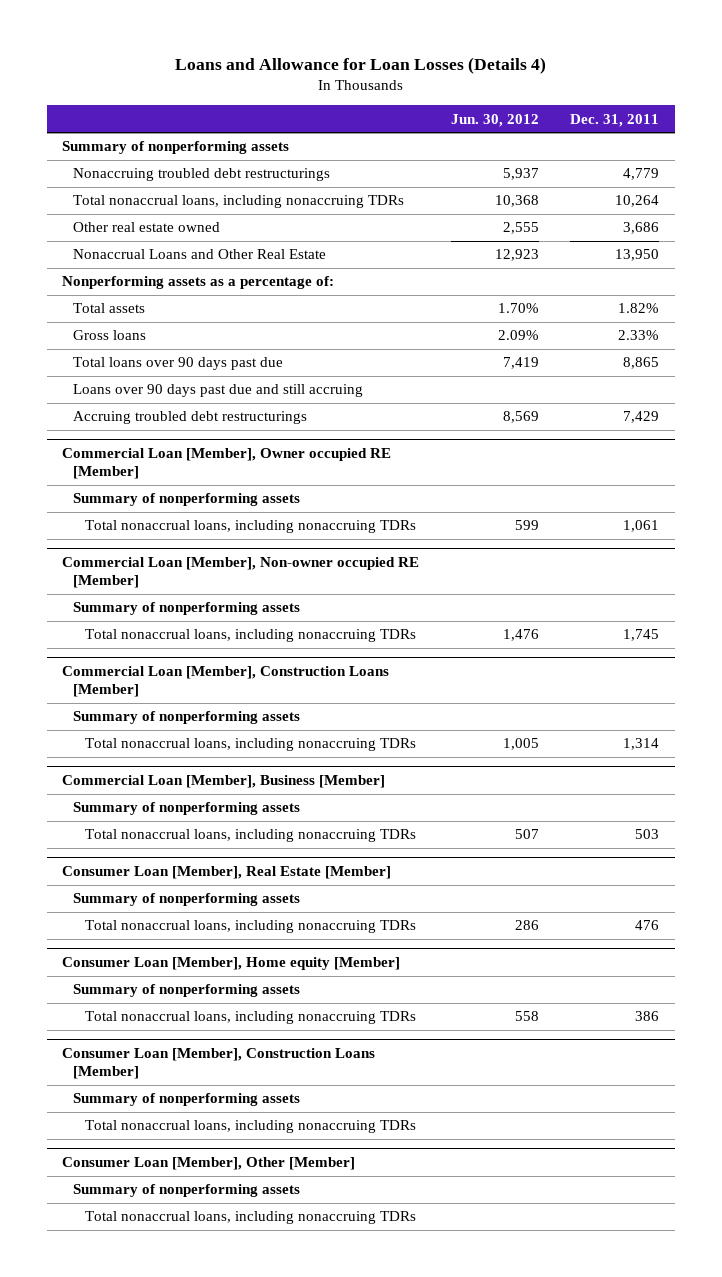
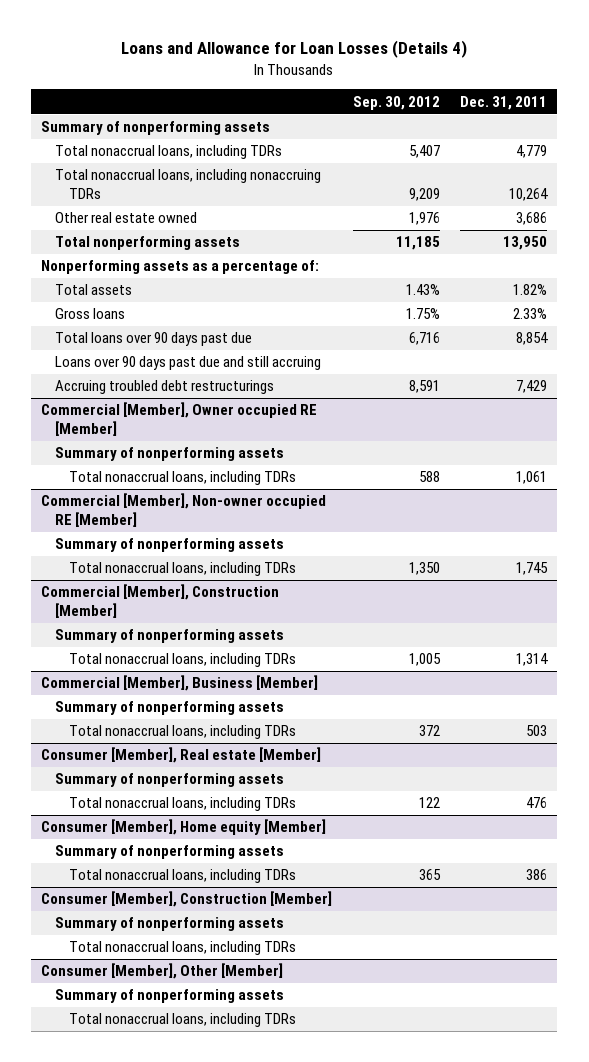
[450,113,539,127] Jun. 30, 2012 -> none
none -> [352,95,440,110] Sep. 30, 2012
[73,168,331,182] Nonaccruing troubled debt restructurings -> [54,145,282,160] Total nonaccrual loans, including TDRs
[73,249,327,260] Nonaccrual Loans and Other Real Estate -> [54,236,240,251] Total nonperforming assets
[623,357,660,370] 8,865 -> [516,332,549,346] 8,854
[62,447,392,480] Commercial Loan [Member], Owner occupied RE [Member] -> [41,402,318,436] Commercial [Member], Owner occupied RE [Member]
[84,520,416,534] Total nonaccrual loans, including nonaccruing TDRs -> [68,471,296,486] Total nonaccrual loans, including TDRs
[62,556,420,589] Commercial Loan [Member], Non-owner occupied RE [Member] -> [41,493,327,527] Commercial [Member], Non-owner occupied RE [Member]
[84,629,416,643] Total nonaccrual loans, including nonaccruing TDRs -> [68,562,296,577] Total nonaccrual loans, including TDRs
[62,665,390,698] Commercial Loan [Member], Construction Loans [Member] -> [41,584,280,618] Commercial [Member], Construction [Member]
[84,738,416,752] Total nonaccrual loans, including nonaccruing TDRs -> [68,653,296,668] Total nonaccrual loans, including TDRs
[62,774,386,788] Commercial Loan [Member], Business [Member] -> [41,675,319,692] Commercial [Member], Business [Member]
[84,829,416,843] Total nonaccrual loans, including nonaccruing TDRs -> [68,725,296,740] Total nonaccrual loans, including TDRs
[62,865,392,879] Consumer Loan [Member], Real Estate [Member] -> [41,747,322,764] Consumer [Member], Real estate [Member]
[84,920,416,934] Total nonaccrual loans, including nonaccruing TDRs -> [68,797,296,812] Total nonaccrual loans, including TDRs
[62,956,401,970] Consumer Loan [Member], Home equity [Member] -> [41,819,327,836] Consumer [Member], Home equity [Member]
[84,1011,416,1025] Total nonaccrual loans, including nonaccruing TDRs -> [68,869,296,884] Total nonaccrual loans, including TDRs
[62,1047,376,1080] Consumer Loan [Member], Construction Loans [Member] -> [41,891,333,908] Consumer [Member], Construction [Member]
[84,1120,416,1134] Total nonaccrual loans, including nonaccruing TDRs -> [68,941,296,956] Total nonaccrual loans, including TDRs
[62,1156,356,1170] Consumer Loan [Member], Other [Member] -> [41,963,284,980] Consumer [Member], Other [Member]
[84,1211,416,1225] Total nonaccrual loans, including nonaccruing TDRs -> [68,1013,296,1028] Total nonaccrual loans, including TDRs

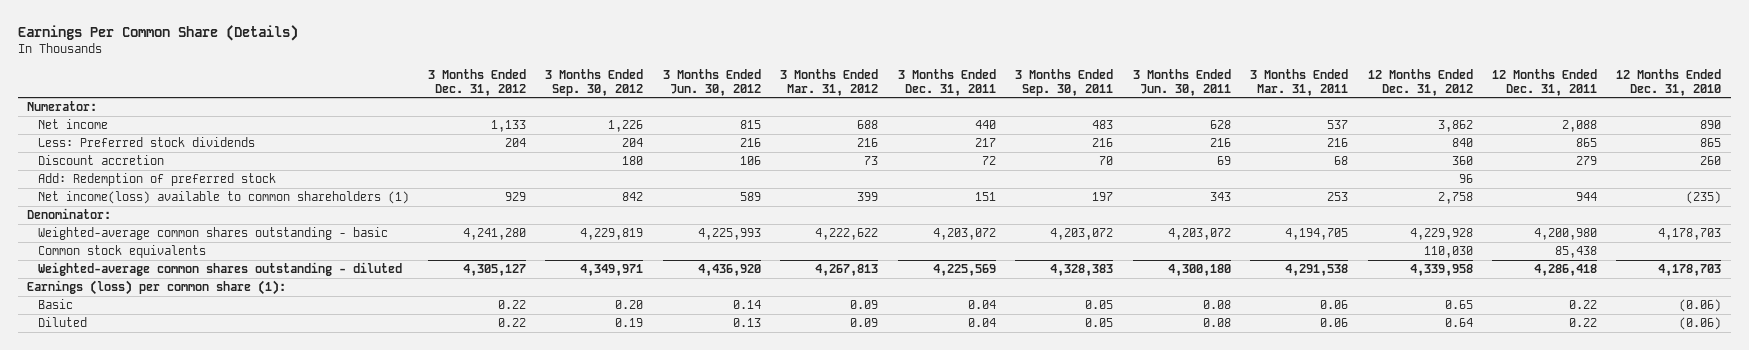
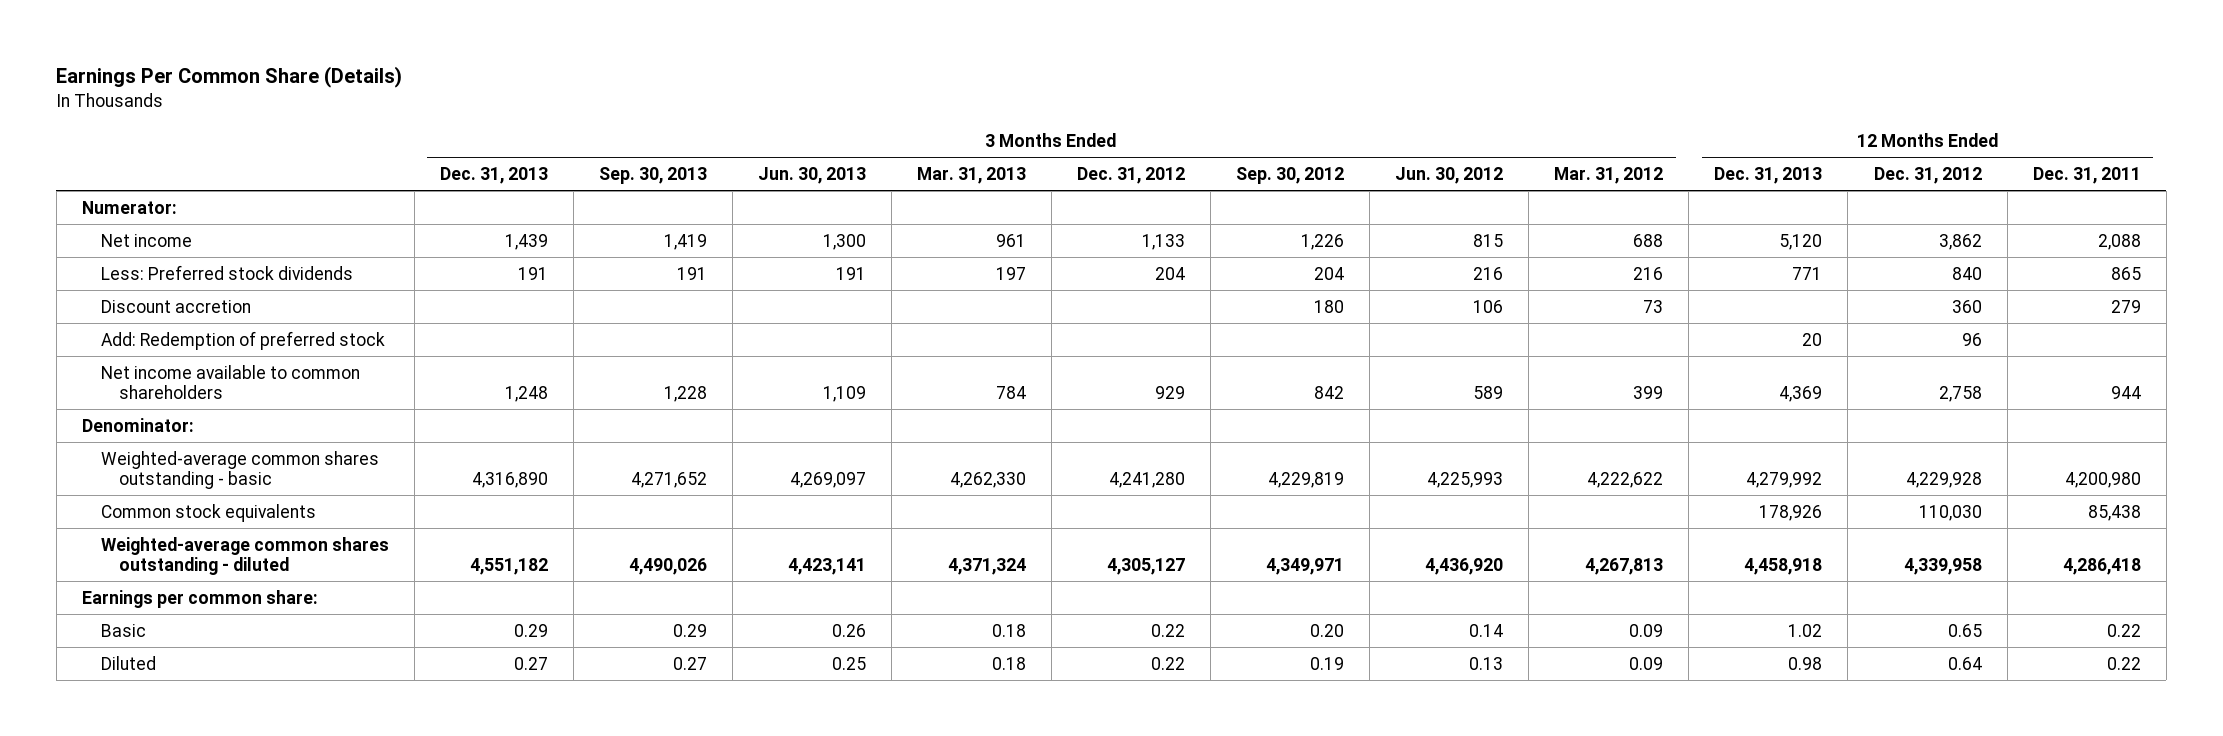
[897,68,996,96] 3 Months Ended Dec. 31, 2011 -> none
[1015,68,1114,96] 3 Months Ended Sep. 30, 2011 -> none
[1132,68,1231,96] 3 Months Ended Jun. 30, 2011 -> none
[1250,68,1349,96] 3 Months Ended Mar. 31, 2011 -> none
[1616,68,1722,96] 12 Months Ended Dec. 31, 2010 -> none
none -> [439,167,548,185] Dec. 31, 2013
none -> [598,167,707,185] Sep. 30, 2013
none -> [757,167,866,185] Jun. 30, 2013
none -> [916,167,1026,185] Mar. 31, 2013
none -> [1714,167,1823,185] Dec. 31, 2013
[37,191,409,205] Net income(loss) available to common shareholders (1) -> [100,364,360,399] Net income available to common shareholders
[27,280,287,296] Earnings (loss) per common share (1): -> [82,589,319,608] Earnings per common share:

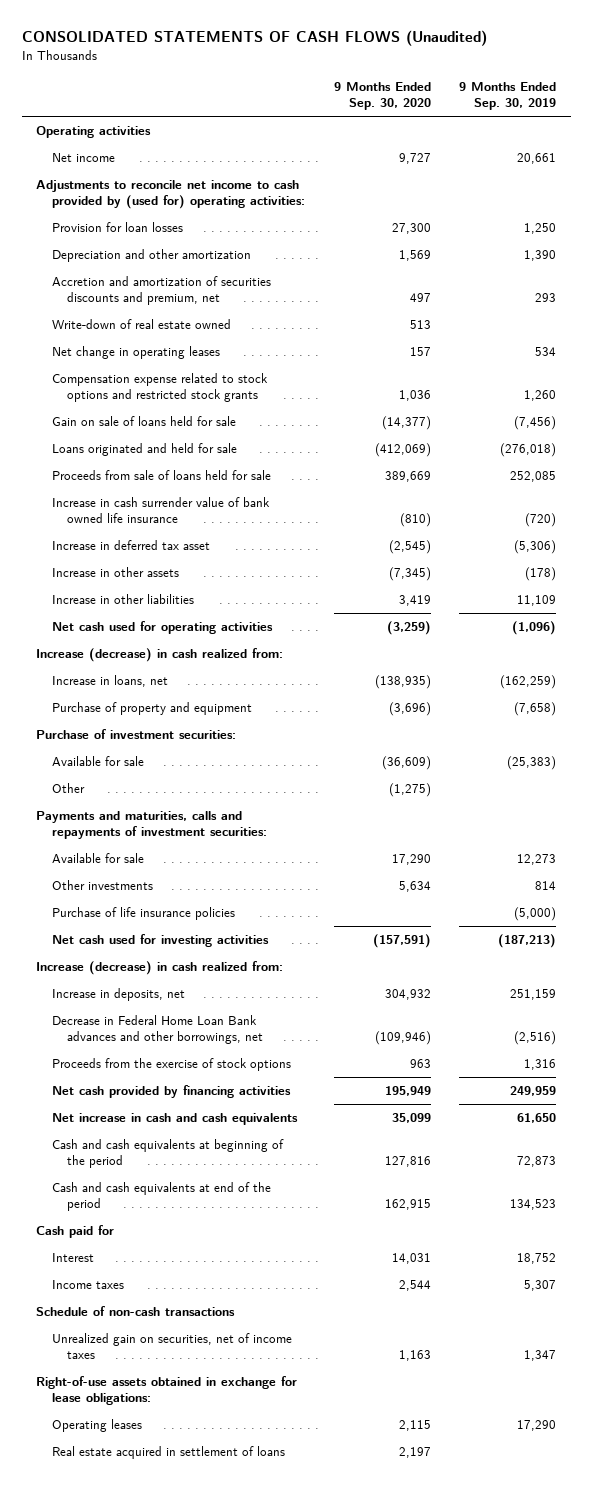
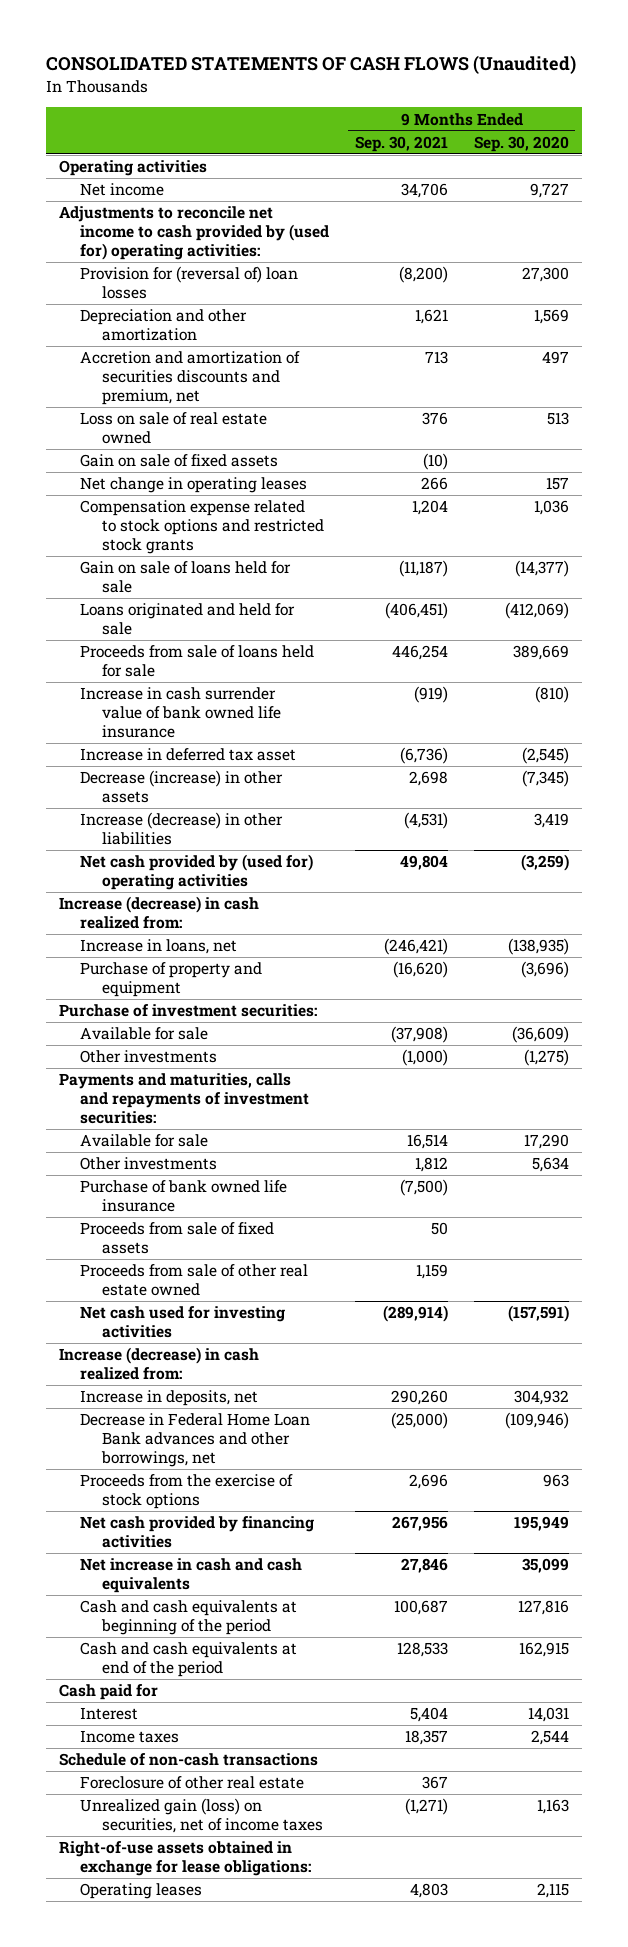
[459,82,557,111] 9 Months Ended Sep. 30, 2019 -> none
none -> [354,135,448,152] Sep. 30, 2021
[51,221,183,232] Provision for loan losses -> [80,266,299,300] Provision for (reversal of) loan losses
[51,318,231,329] Write-down of real estate owned -> [80,412,268,445] Loss on sale of real estate owned
none -> [80,454,279,468] Gain on sale of fixed assets
[51,566,179,577] Increase in other assets -> [80,770,284,804] Decrease (increase) in other assets
[51,593,194,604] Increase in other liabilities -> [80,812,284,846] Increase (decrease) in other liabilities
[51,620,273,634] Net cash used for operating activities -> [80,854,314,891] Net cash provided by (used for) operating activities
[51,782,85,793] Other -> [80,1050,218,1064] Other investments
[51,906,235,920] Purchase of life insurance policies -> [80,1180,288,1213] Purchase of bank owned life insurance
none -> [80,1222,275,1255] Proceeds from sale of fixed assets
none -> [80,1264,309,1297] Proceeds from sale of other real estate owned
none -> [80,1776,305,1790] Foreclosure of other real estate
[51,1332,292,1360] Unrealized gain on securities, net of income taxes -> [80,1798,323,1834] Unrealized gain (loss) on securities, net of income taxes
[51,1445,285,1459] Real estate acquired in settlement of loans -> none

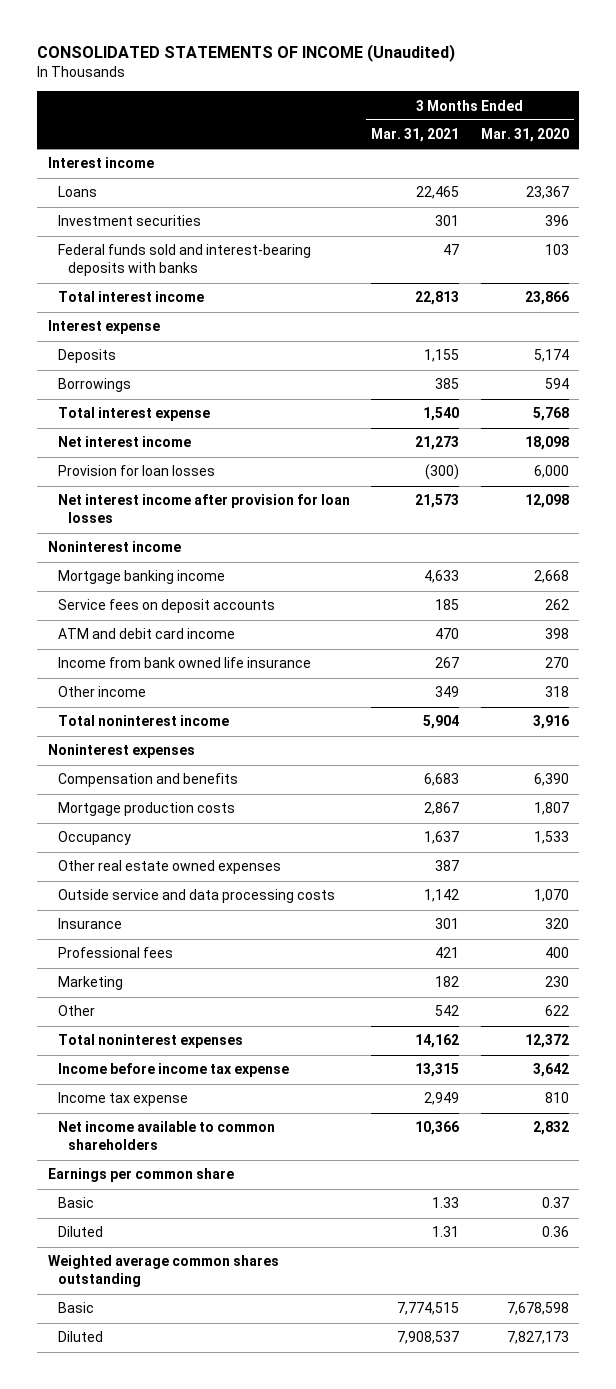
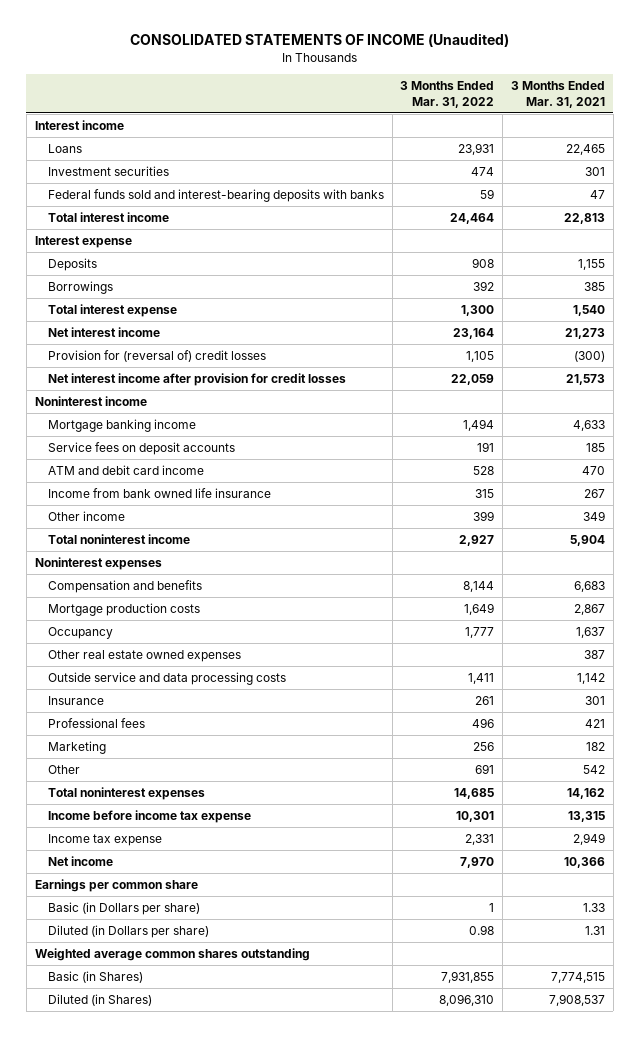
[480,128,569,143] Mar. 31, 2020 -> none
none -> [400,81,495,108] 3 Months Ended Mar. 31, 2022
[57,465,215,477] Provision for loan losses -> [47,350,266,363] Provision for (reversal of) credit losses
[57,494,350,524] Net interest income after provision for loan losses -> [47,373,346,387] Net interest income after provision for credit losses
[57,1121,275,1151] Net income available to common shareholders -> [47,856,113,867] Net income
[57,1197,94,1209] Basic -> [47,902,200,916] Basic (in Dollars per share)
[57,1226,103,1238] Diluted -> [47,925,209,939] Diluted (in Dollars per share)
[57,1302,94,1314] Basic -> [47,971,143,984] Basic (in Shares)
[57,1331,103,1343] Diluted -> [47,994,152,1007] Diluted (in Shares)

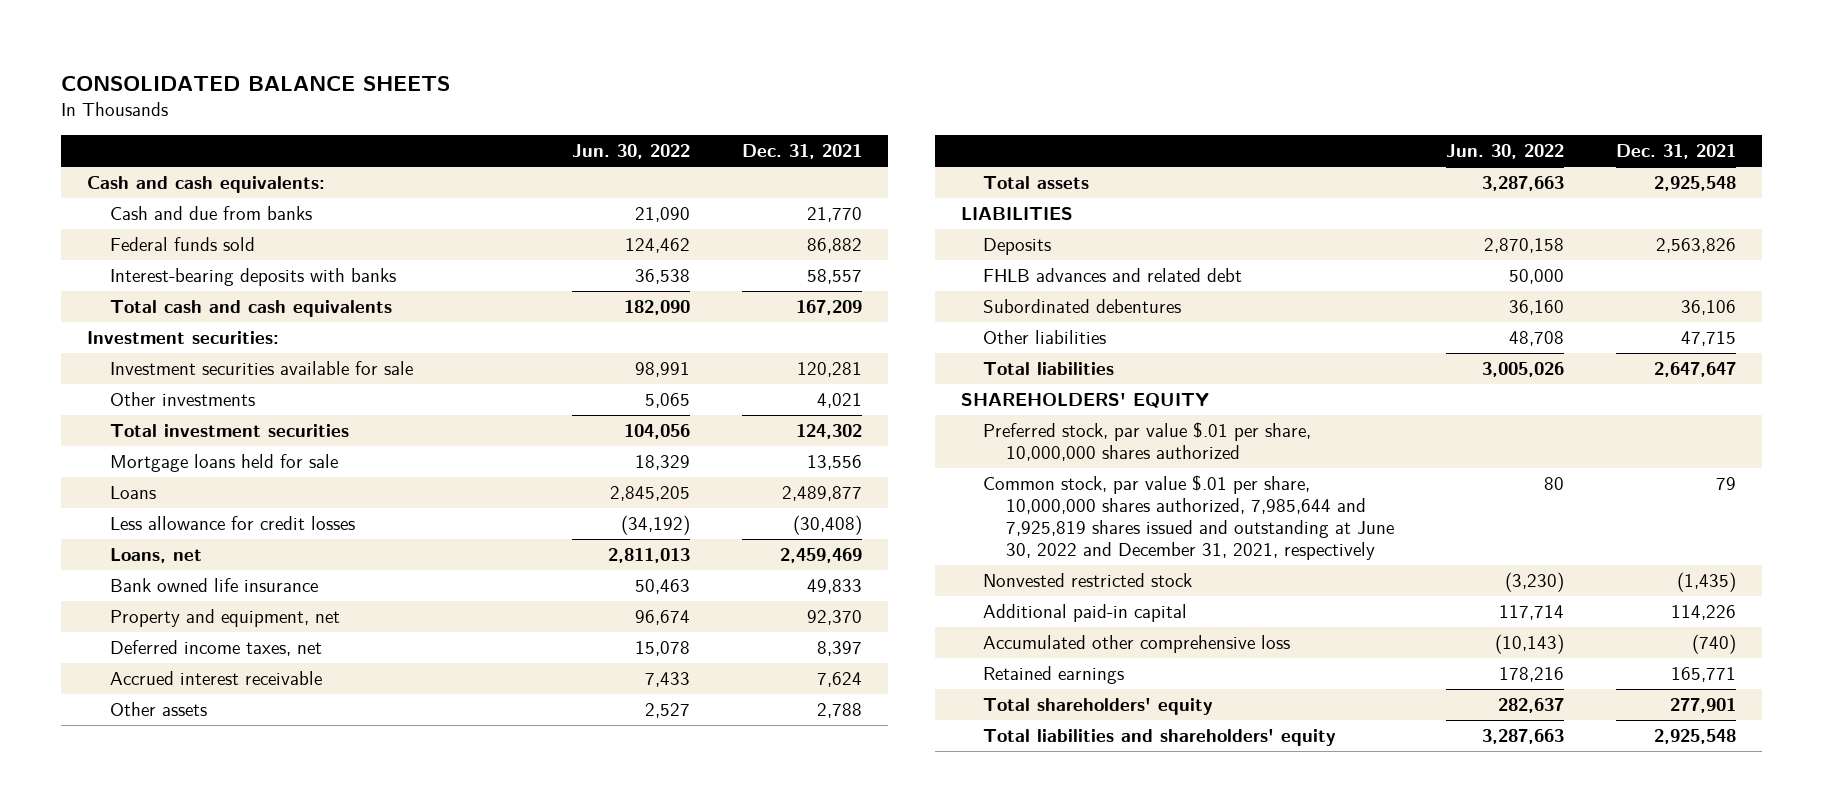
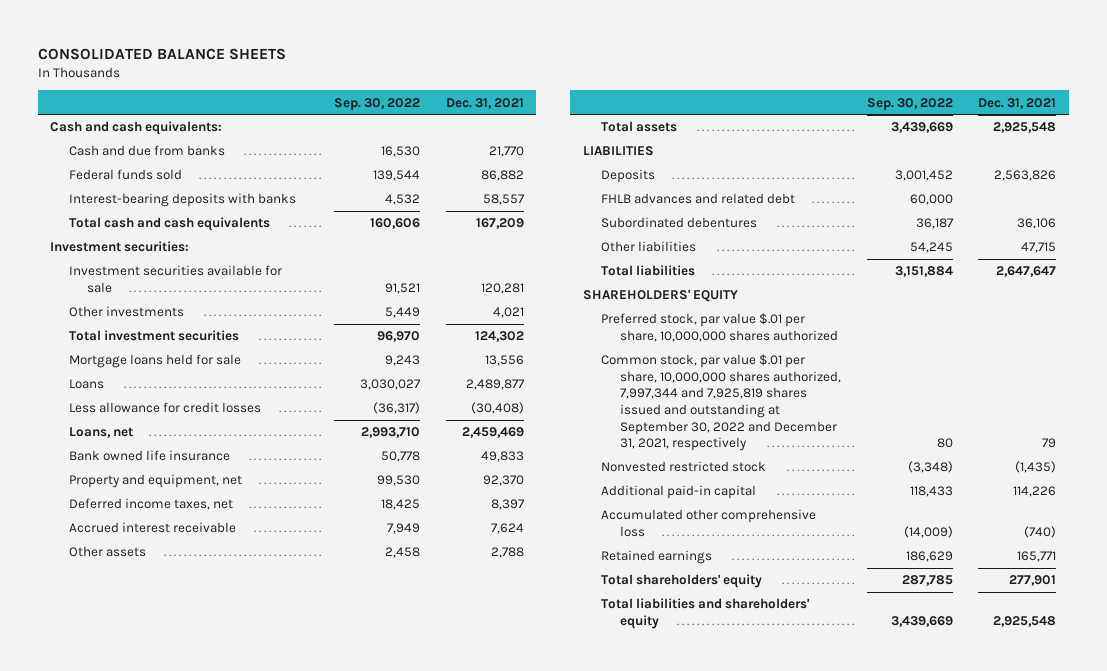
[571,144,690,160] Jun. 30, 2022 -> none
none -> [333,97,420,111] Sep. 30, 2022
[983,475,1394,560] Common stock, par value $.01 per share, 10,000,000 shares authorized, 7,985,644 and 7,925,819 shares issued and outstanding at June 30, 2022 and December 31, 2021, respectively -> [601,354,841,452] Common stock, par value $.01 per share, 10,000,000 shares authorized, 7,997,344 and 7,925,819 shares issued and outstanding at September 30, 2022 and December 31, 2021, respectively

